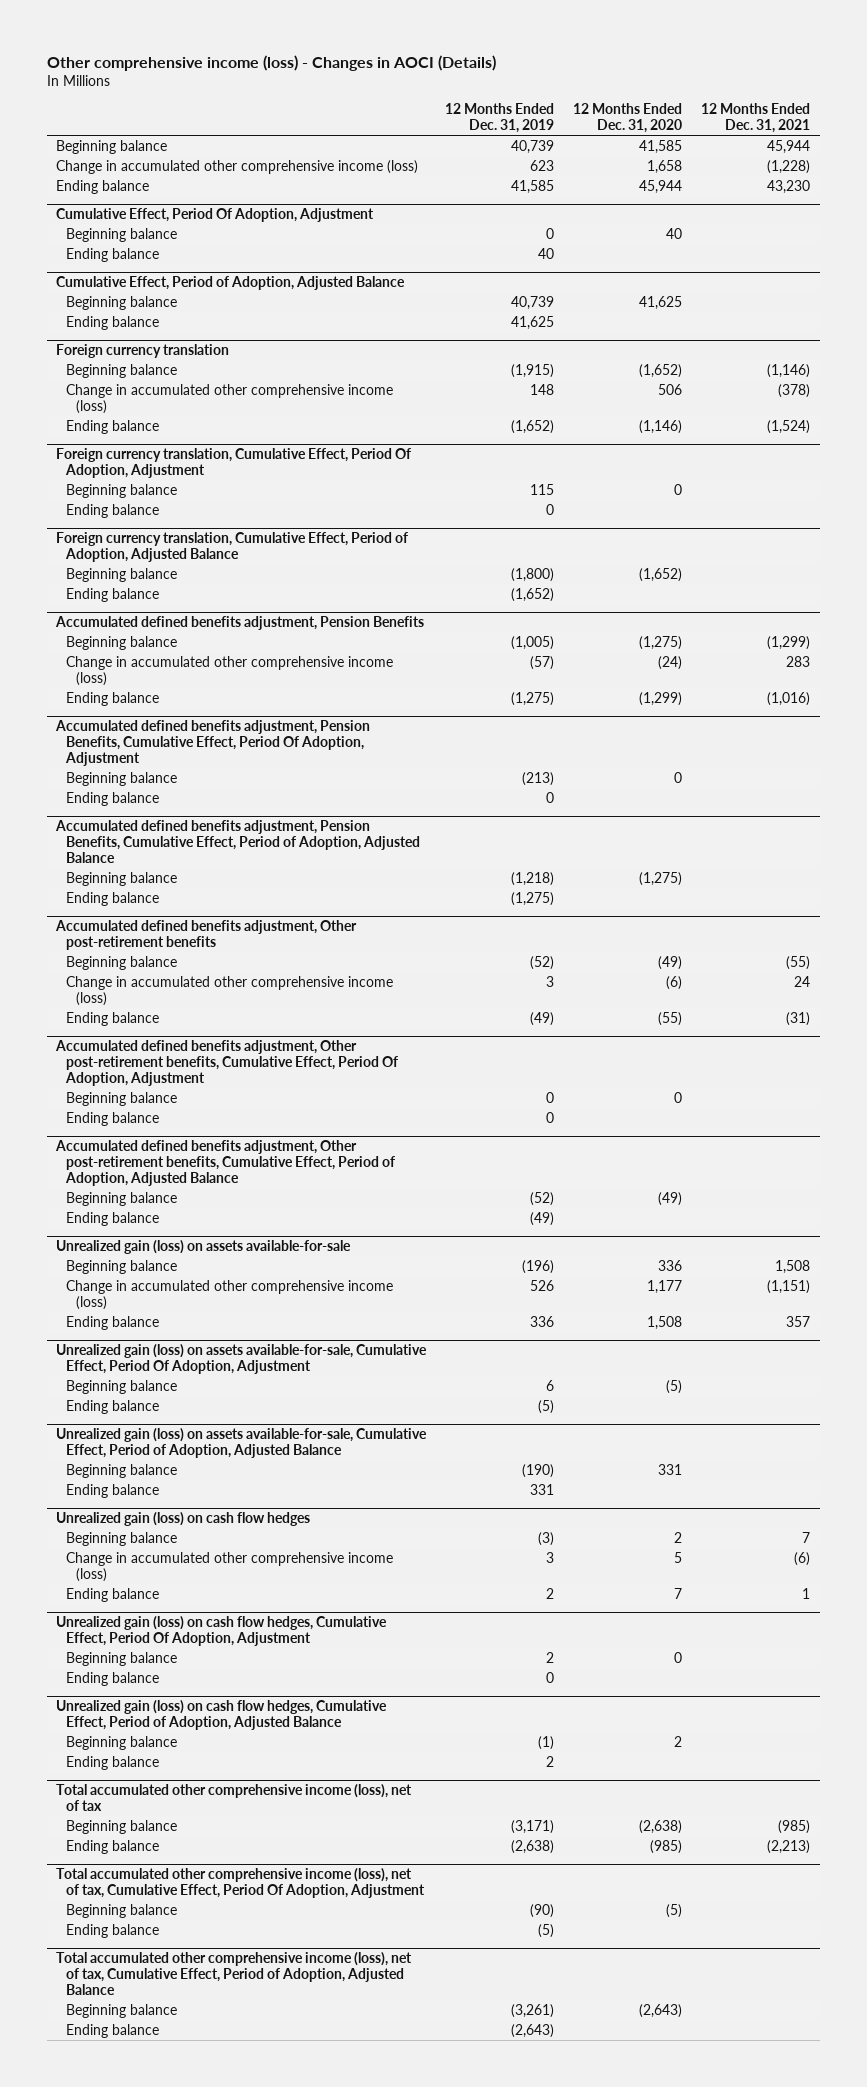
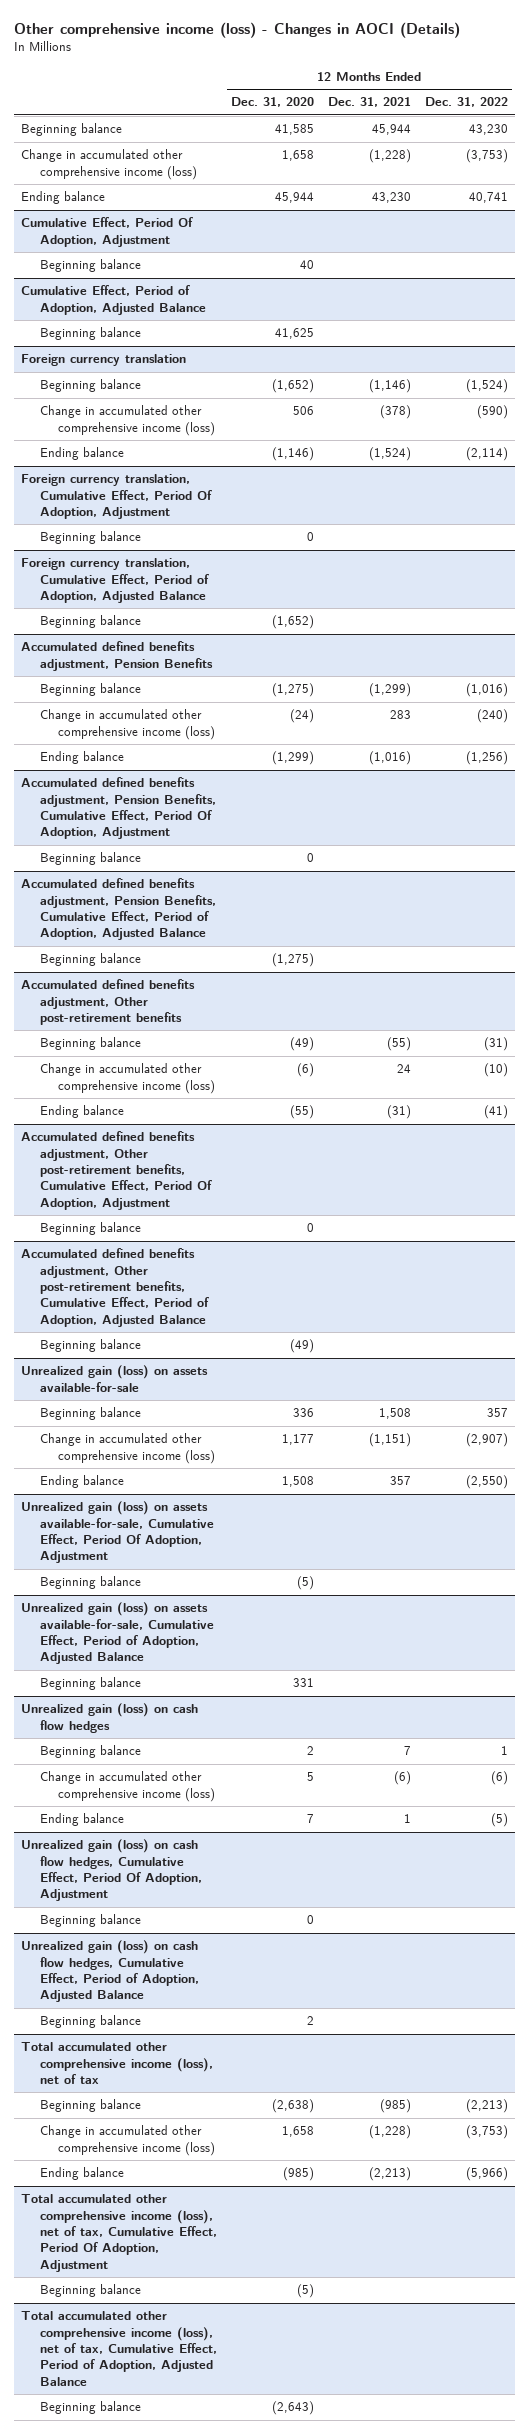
[445,103,555,134] 12 Months Ended Dec. 31, 2019 -> none
none -> [424,97,508,108] Dec. 31, 2022
[66,247,160,262] Ending balance -> none
[66,315,160,330] Ending balance -> none
[66,503,160,518] Ending balance -> none
[66,587,160,602] Ending balance -> none
[66,791,160,806] Ending balance -> none
[66,891,160,906] Ending balance -> none
[66,1111,160,1126] Ending balance -> none
[66,1211,160,1226] Ending balance -> none
[66,1399,160,1414] Ending balance -> none
[66,1483,160,1498] Ending balance -> none
[66,1671,160,1686] Ending balance -> none
[66,1755,160,1770] Ending balance -> none
none -> [39,2125,215,2156] Change in accumulated other comprehensive income (loss)
[66,1923,160,1938] Ending balance -> none
[66,2023,160,2038] Ending balance -> none

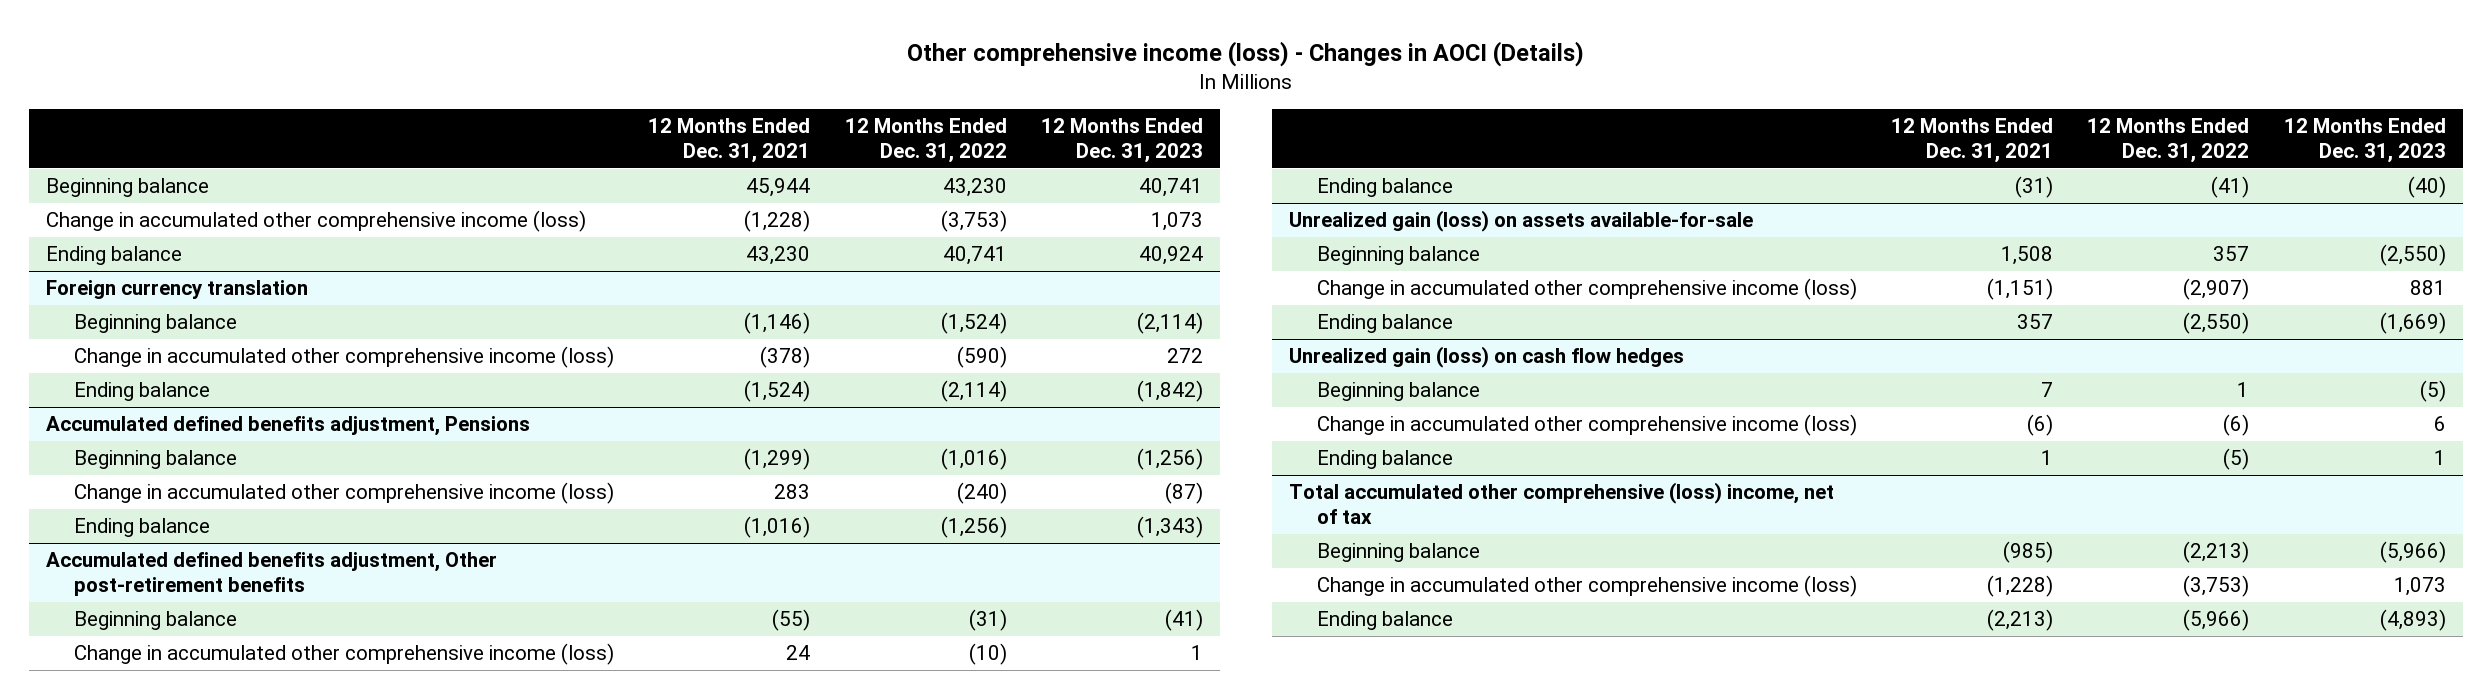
[230,97,314,108] Dec. 31, 2020 -> none
none -> [1040,118,1203,164] 12 Months Ended Dec. 31, 2023
[21,217,194,247] Cumulative Effect, Period Of Adoption, Adjustment -> none
[39,259,141,273] Beginning balance -> none
[21,285,206,315] Cumulative Effect, Period of Adoption, Adjusted Balance -> none
[39,327,141,341] Beginning balance -> none
[21,474,212,519] Foreign currency translation, Cumulative Effect, Period Of Adoption, Adjustment -> none
[39,531,141,545] Beginning balance -> none
[21,558,209,603] Foreign currency translation, Cumulative Effect, Period of Adoption, Adjusted Balance -> none
[39,615,141,629] Beginning balance -> none
[21,641,213,671] Accumulated defined benefits adjustment, Pension Benefits -> [45,416,530,437] Accumulated defined benefits adjustment, Pensions
[21,777,216,840] Accumulated defined benefits adjustment, Pension Benefits, Cumulative Effect, Period Of Adoption, Adjustment -> none
[39,852,141,866] Beginning balance -> none
[21,878,216,941] Accumulated defined benefits adjustment, Pension Benefits, Cumulative Effect, Period of Adoption, Adjusted Balance -> none
[39,953,141,967] Beginning balance -> none
[21,1131,212,1210] Accumulated defined benefits adjustment, Other post-retirement benefits, Cumulative Effect, Period Of Adoption, Adjustment -> none
[39,1222,141,1236] Beginning balance -> none
[21,1248,209,1327] Accumulated defined benefits adjustment, Other post-retirement benefits, Cumulative Effect, Period of Adoption, Adjusted Balance -> none
[39,1339,141,1353] Beginning balance -> none
[21,1501,214,1564] Unrealized gain (loss) on assets available-for-sale, Cumulative Effect, Period Of Adoption, Adjustment -> none
[39,1576,141,1590] Beginning balance -> none
[21,1602,214,1665] Unrealized gain (loss) on assets available-for-sale, Cumulative Effect, Period of Adoption, Adjusted Balance -> none
[39,1677,141,1691] Beginning balance -> none
[21,1839,202,1902] Unrealized gain (loss) on cash flow hedges, Cumulative Effect, Period Of Adoption, Adjustment -> none
[39,1914,141,1928] Beginning balance -> none
[21,1940,199,2003] Unrealized gain (loss) on cash flow hedges, Cumulative Effect, Period of Adoption, Adjusted Balance -> none
[39,2015,141,2029] Beginning balance -> none
[21,2042,213,2084] Total accumulated other comprehensive income (loss), net of tax -> [1288,482,1834,525] Total accumulated other comprehensive (loss) income, net of tax
[21,2194,217,2272] Total accumulated other comprehensive income (loss), net of tax, Cumulative Effect, Period Of Adoption, Adjustment -> none
[39,2284,141,2298] Beginning balance -> none
[21,2311,217,2386] Total accumulated other comprehensive income (loss), net of tax, Cumulative Effect, Period of Adoption, Adjusted Balance -> none
[39,2401,141,2415] Beginning balance -> none

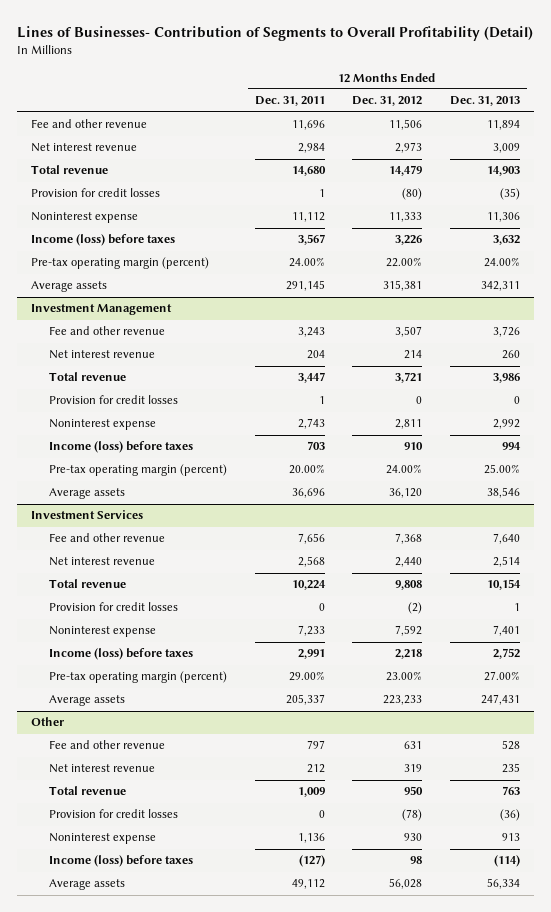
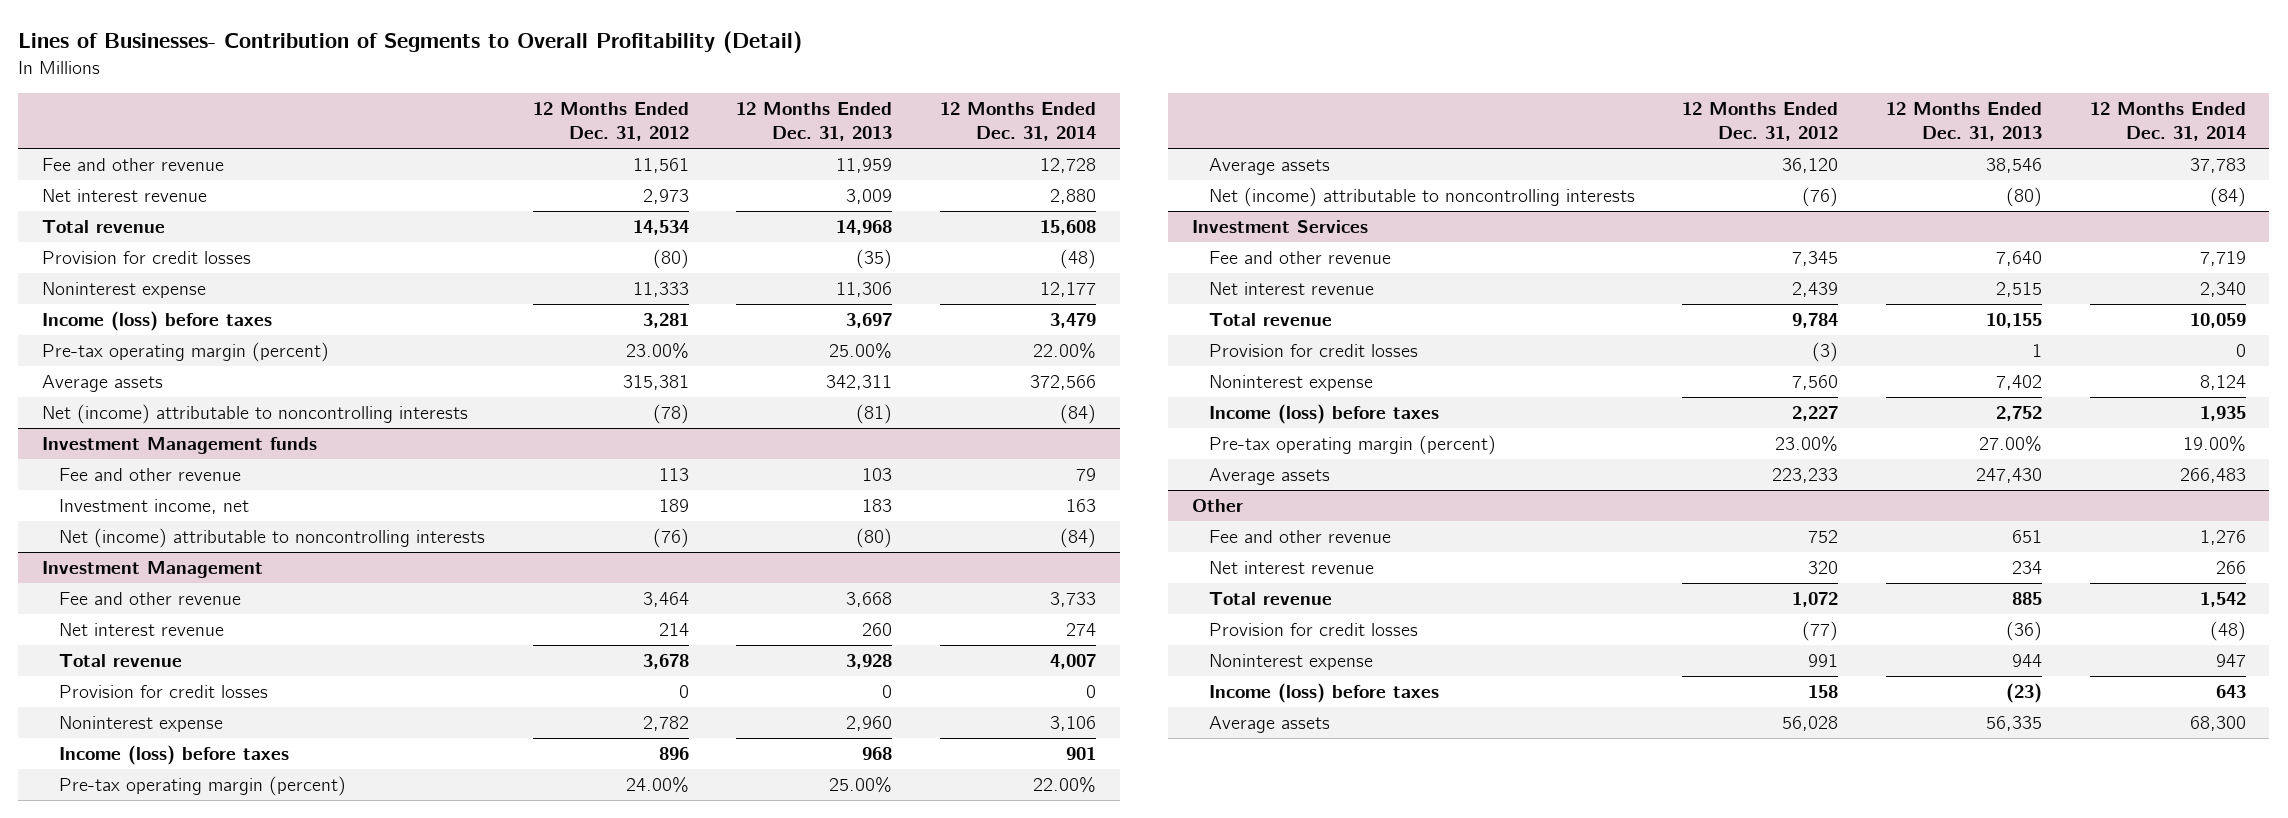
[254,96,325,107] Dec. 31, 2011 -> none
none -> [940,102,1097,142] 12 Months Ended Dec. 31, 2014
[389,119,423,131] 11,506 -> [632,158,689,174] 11,561
[486,120,520,131] 11,894 -> [836,158,893,174] 11,959
[389,165,423,177] 14,479 -> [632,220,689,236] 14,534
[486,166,520,177] 14,903 -> [836,220,893,236] 14,968
[395,235,423,246] 3,226 -> [642,313,689,329] 3,281
[492,235,520,246] 3,632 -> [846,313,893,329] 3,697
[386,257,423,268] 22.00% -> [625,343,689,360] 23.00%
[483,257,520,268] 24.00% -> [829,343,893,360] 25.00%
none -> [42,404,469,425] Net (income) attributable to noncontrolling interests
none -> [42,437,318,455] Investment Management funds
none -> [59,468,242,482] Fee and other revenue
none -> [59,499,250,515] Investment income, net
none -> [59,528,486,549] Net (income) attributable to noncontrolling interests
[395,326,423,338] 3,507 -> [642,592,689,608] 3,464
[492,326,520,338] 3,726 -> [846,592,893,608] 3,668
[395,372,423,384] 3,721 -> [642,654,689,670] 3,678
[492,373,520,384] 3,986 -> [846,654,893,670] 3,928
[395,419,423,430] 2,811 -> [642,716,689,732] 2,782
[492,419,520,430] 2,992 -> [846,716,893,732] 2,960
[404,442,424,451] 910 -> [658,747,689,761] 896
[501,442,521,451] 994 -> [862,747,893,761] 968
none -> [1208,187,1635,208] Net (income) attributable to noncontrolling interests
[395,533,423,545] 7,368 -> [1792,251,1839,267] 7,345
[395,557,423,568] 2,440 -> [1792,282,1839,298] 2,439
[492,556,520,568] 2,514 -> [1995,282,2042,298] 2,515
[395,580,423,591] 9,808 -> [1792,313,1839,329] 9,784
[486,579,521,591] 10,154 -> [1985,313,2042,329] 10,155
[408,602,423,615] (2) -> [1812,342,1839,363] (3)
[395,625,423,637] 7,592 -> [1792,375,1839,391] 7,560
[492,625,520,637] 7,401 -> [1995,375,2042,391] 7,402
[395,649,423,660] 2,218 -> [1792,406,1839,422] 2,227
[480,694,520,706] 247,431 -> [1975,468,2042,484] 247,430
[404,741,423,750] 631 -> [1808,530,1839,544] 752
[501,740,520,751] 528 -> [2011,530,2042,544] 651
[404,764,423,773] 319 -> [1808,561,1839,575] 320
[501,763,520,774] 235 -> [2011,561,2042,575] 234
[404,786,424,796] 950 -> [1792,592,1839,608] 1,072
[501,786,520,796] 763 -> [2011,592,2042,606] 885
[402,809,423,822] (78) -> [1802,621,1839,642] (77)
[404,833,423,842] 930 -> [1808,654,1839,668] 991
[501,833,520,842] 913 -> [2011,654,2042,668] 944
[410,856,423,865] 98 -> [1808,685,1839,699] 158
[493,855,520,868] (114) -> [2005,683,2042,704] (23)
[486,878,520,890] 56,334 -> [1985,716,2042,732] 56,335

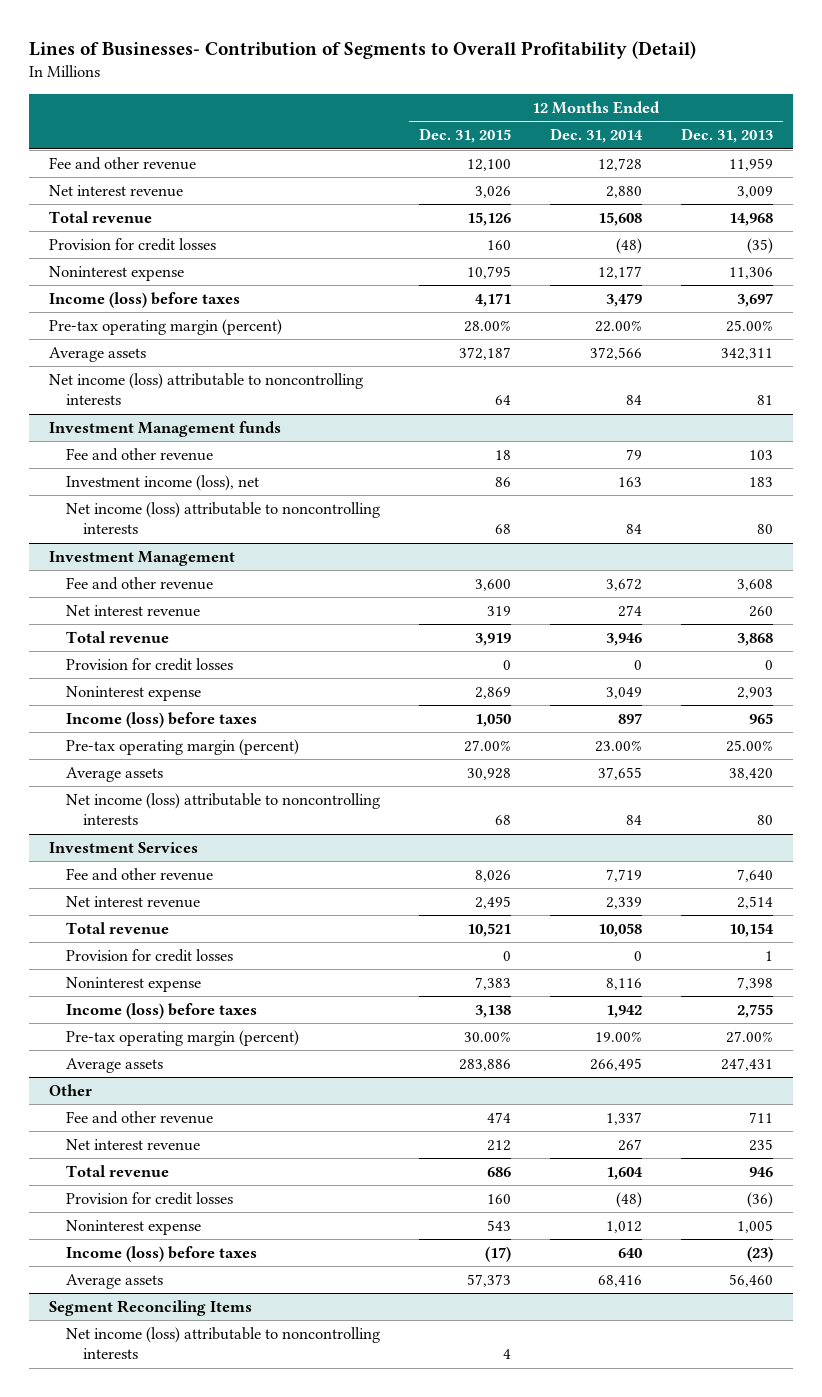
[532,102,689,142] 12 Months Ended Dec. 31, 2012 -> none
none -> [419,128,512,144] Dec. 31, 2015
[42,404,469,425] Net (income) attributable to noncontrolling interests -> [48,373,363,406] Net income (loss) attributable to noncontrolling interests
[856,404,893,425] (81) -> [757,395,774,406] 81
[1060,404,1097,425] (84) -> [626,395,643,406] 84
[59,499,250,515] Investment income, net -> [66,475,260,492] Investment income (loss), net
[59,528,486,549] Net (income) attributable to noncontrolling interests -> [66,502,381,535] Net income (loss) attributable to noncontrolling interests
[856,528,893,549] (80) -> [757,524,774,535] 80
[1060,528,1097,549] (84) -> [626,524,643,535] 84
[846,592,893,608] 3,668 -> [737,579,774,592] 3,608
[1050,592,1097,608] 3,733 -> [606,578,643,592] 3,672
[846,654,893,670] 3,928 -> [737,633,774,647] 3,868
[1050,654,1097,670] 4,007 -> [606,633,643,647] 3,946
[846,716,893,732] 2,960 -> [737,687,774,700] 2,903
[1050,716,1097,732] 3,106 -> [606,687,643,700] 3,049
[862,747,893,761] 968 -> [749,713,774,725] 965
[1066,747,1097,761] 901 -> [618,713,643,725] 897
[1033,777,1097,794] 22.00% -> [595,740,643,753] 23.00%
[1985,158,2042,174] 38,546 -> [729,768,774,781] 38,420
[2189,158,2246,174] 37,783 -> [598,767,643,781] 37,655
[1208,187,1635,208] Net (income) attributable to noncontrolling interests -> [66,793,381,826] Net income (loss) attributable to noncontrolling interests
[2005,187,2042,208] (80) -> [757,815,774,826] 80
[2209,187,2246,208] (84) -> [626,815,643,826] 84
[1995,282,2042,298] 2,515 -> [737,896,774,910] 2,514
[2199,282,2246,298] 2,340 -> [606,897,643,910] 2,339
[1985,313,2042,329] 10,155 -> [729,923,775,938] 10,154
[2189,313,2246,329] 10,059 -> [598,923,643,938] 10,058
[1995,375,2042,391] 7,402 -> [737,977,774,991] 7,398
[2199,375,2246,391] 8,124 -> [606,978,643,991] 8,116
[1995,406,2042,422] 2,752 -> [737,1004,774,1019] 2,755
[2199,406,2246,422] 1,935 -> [606,1005,643,1019] 1,942
[1975,468,2042,484] 247,430 -> [721,1058,774,1072] 247,431
[2179,468,2246,484] 266,483 -> [590,1058,643,1072] 266,495
[2011,530,2042,544] 651 -> [749,1112,774,1124] 711
[2199,530,2246,546] 1,276 -> [606,1112,643,1126] 1,337
[2011,561,2042,575] 234 -> [749,1139,774,1152] 235
[2215,561,2246,575] 266 -> [618,1139,643,1152] 267
[2011,592,2042,606] 885 -> [749,1167,774,1178] 946
[2199,592,2246,608] 1,542 -> [606,1167,644,1181] 1,604
[2011,654,2042,668] 944 -> [737,1220,774,1234] 1,005
[2215,654,2246,668] 947 -> [606,1221,643,1234] 1,012
[2215,685,2246,699] 643 -> [618,1248,643,1259] 640
[1985,716,2042,732] 56,335 -> [729,1274,774,1288] 56,460
[2189,716,2246,732] 68,300 -> [598,1275,643,1288] 68,416
none -> [48,1300,252,1317] Segment Reconciling Items
none -> [66,1327,381,1360] Net income (loss) attributable to noncontrolling interests

